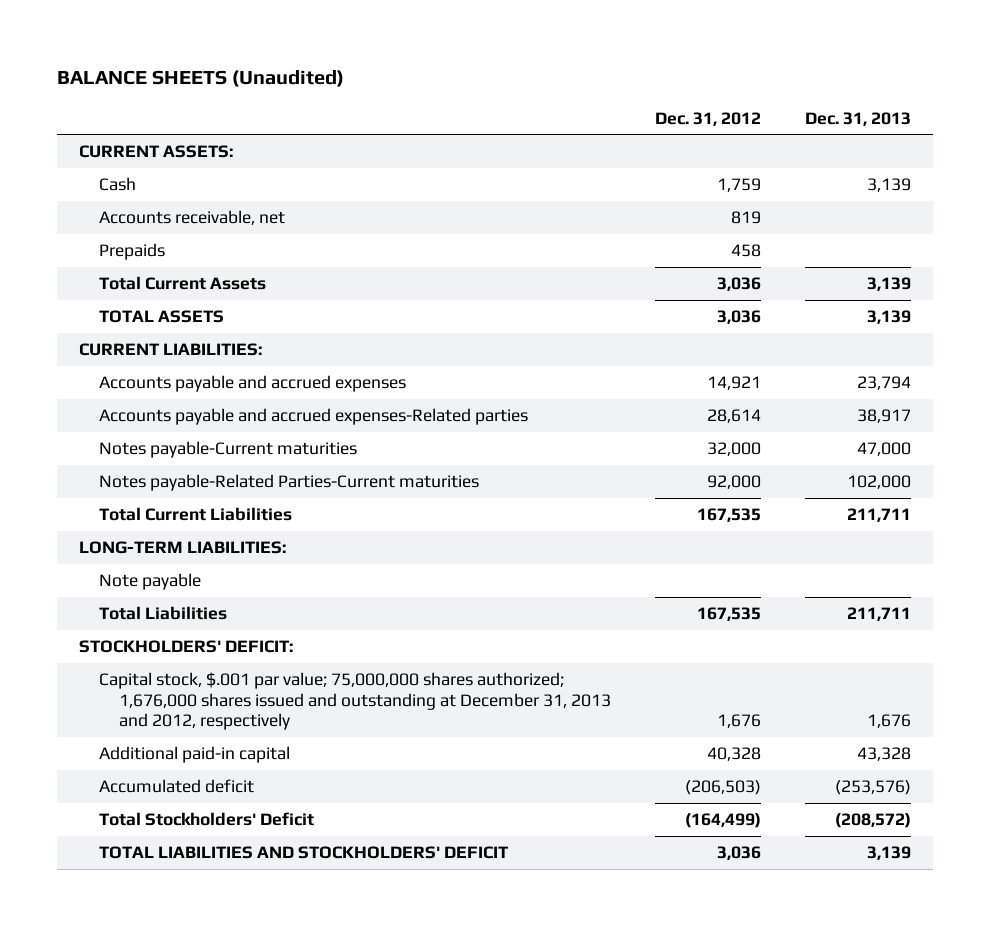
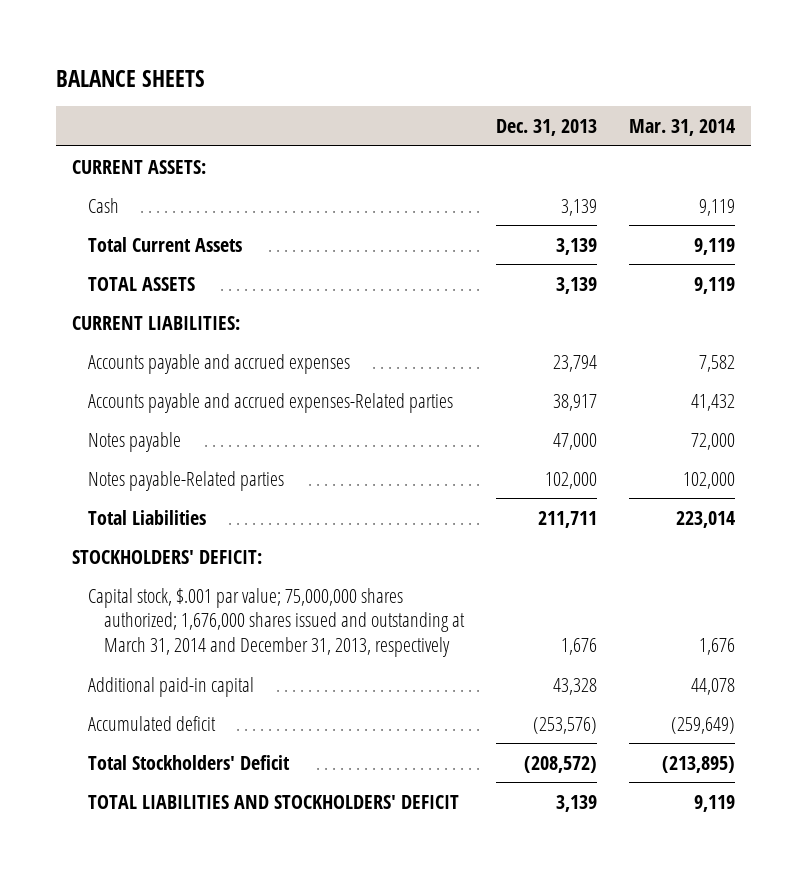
[56,70,344,88] BALANCE SHEETS (Unaudited) -> [55,69,205,87] BALANCE SHEETS
[654,111,761,126] Dec. 31, 2012 -> none
none -> [629,119,736,137] Mar. 31, 2014
[98,210,285,226] Accounts receivable, net -> none
[98,243,165,261] Prepaids -> none
[98,507,292,522] Total Current Liabilities -> none
[78,541,286,555] LONG-TERM LIABILITIES: -> none
[98,573,201,591] Note payable -> none
[98,441,357,459] Notes payable-Current maturities -> [88,431,182,452] Notes payable
[98,474,479,492] Notes payable-Related Parties-Current maturities -> [88,470,285,491] Notes payable-Related parties
[98,672,611,731] Capital stock, $.001 par value; 75,000,000 shares authorized; 1,676,000 shares issued and outstanding at December 31, 2013 and 2012, respectively -> [88,587,466,657] Capital stock, $.001 par value; 75,000,000 shares authorized; 1,676,000 shares issued and outstanding at March 31, 2014 and December 31, 2013, respectively

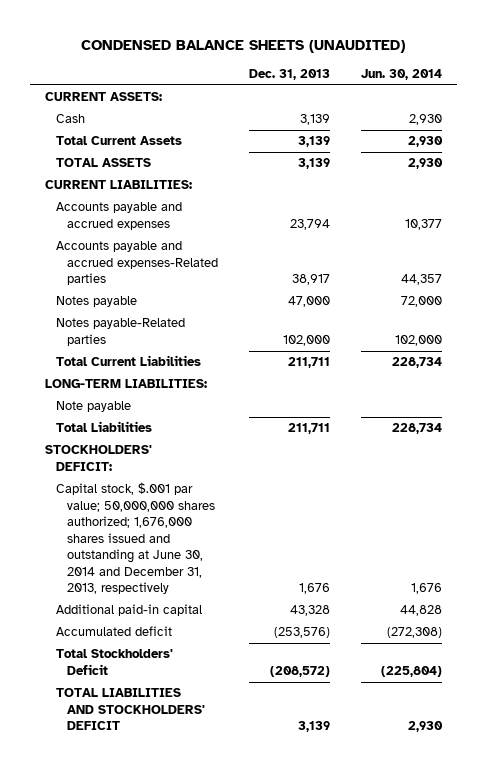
[55,69,205,87] BALANCE SHEETS -> [81,39,406,53] CONDENSED BALANCE SHEETS (UNAUDITED)
[629,119,736,137] Mar. 31, 2014 -> none
none -> [360,68,442,80] Jun. 30, 2014
none -> [56,355,202,367] Total Current Liabilities
none -> [45,379,208,389] LONG-TERM LIABILITIES:
none -> [56,401,132,413] Note payable
[88,587,466,657] Capital stock, $.001 par value; 75,000,000 shares authorized; 1,676,000 shares issued and outstanding at March 31, 2014 and December 31, 2013, respectively -> [56,482,216,595] Capital stock, $.001 par value; 50,000,000 shares authorized; 1,676,000 shares issued and outstanding at June 30, 2014 and December 31, 2013, respectively

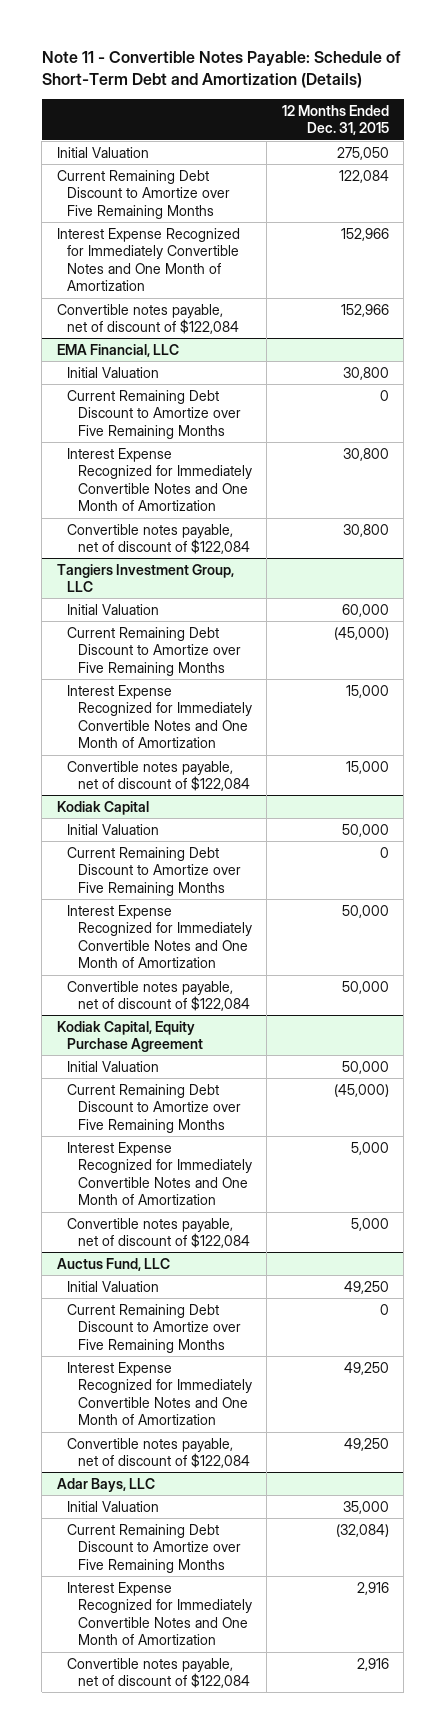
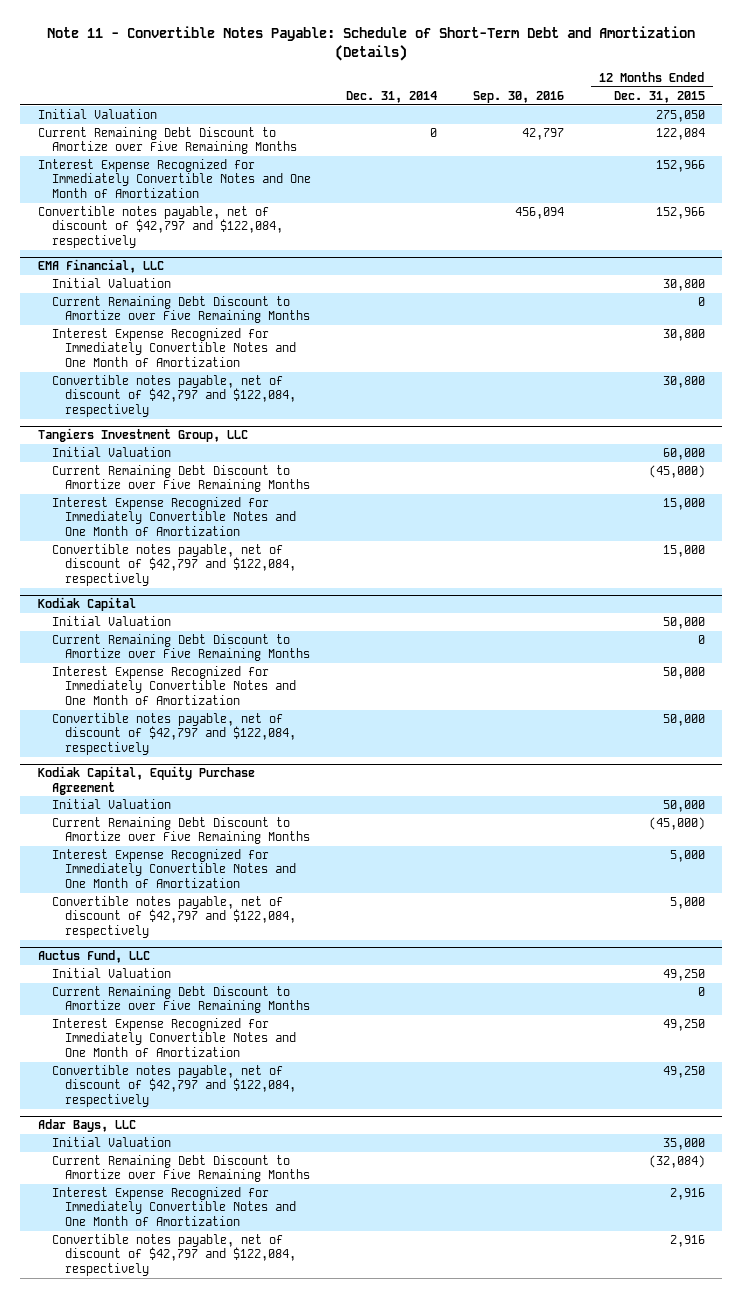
none -> [346,91,438,104] Dec. 31, 2014
none -> [472,91,564,104] Sep. 30, 2016
[56,303,240,335] Convertible notes payable, net of discount of $122,084 -> [37,206,283,248] Convertible notes payable, net of discount of $42,797 and $122,084, respectively
[67,523,250,555] Convertible notes payable, net of discount of $122,084 -> [51,375,297,417] Convertible notes payable, net of discount of $42,797 and $122,084, respectively
[67,760,250,792] Convertible notes payable, net of discount of $122,084 -> [51,544,297,586] Convertible notes payable, net of discount of $42,797 and $122,084, respectively
[67,980,250,1012] Convertible notes payable, net of discount of $122,084 -> [51,713,297,755] Convertible notes payable, net of discount of $42,797 and $122,084, respectively
[67,1217,250,1249] Convertible notes payable, net of discount of $122,084 -> [51,896,297,938] Convertible notes payable, net of discount of $42,797 and $122,084, respectively
[67,1437,250,1469] Convertible notes payable, net of discount of $122,084 -> [51,1065,297,1107] Convertible notes payable, net of discount of $42,797 and $122,084, respectively
[67,1657,250,1689] Convertible notes payable, net of discount of $122,084 -> [51,1234,297,1276] Convertible notes payable, net of discount of $42,797 and $122,084, respectively

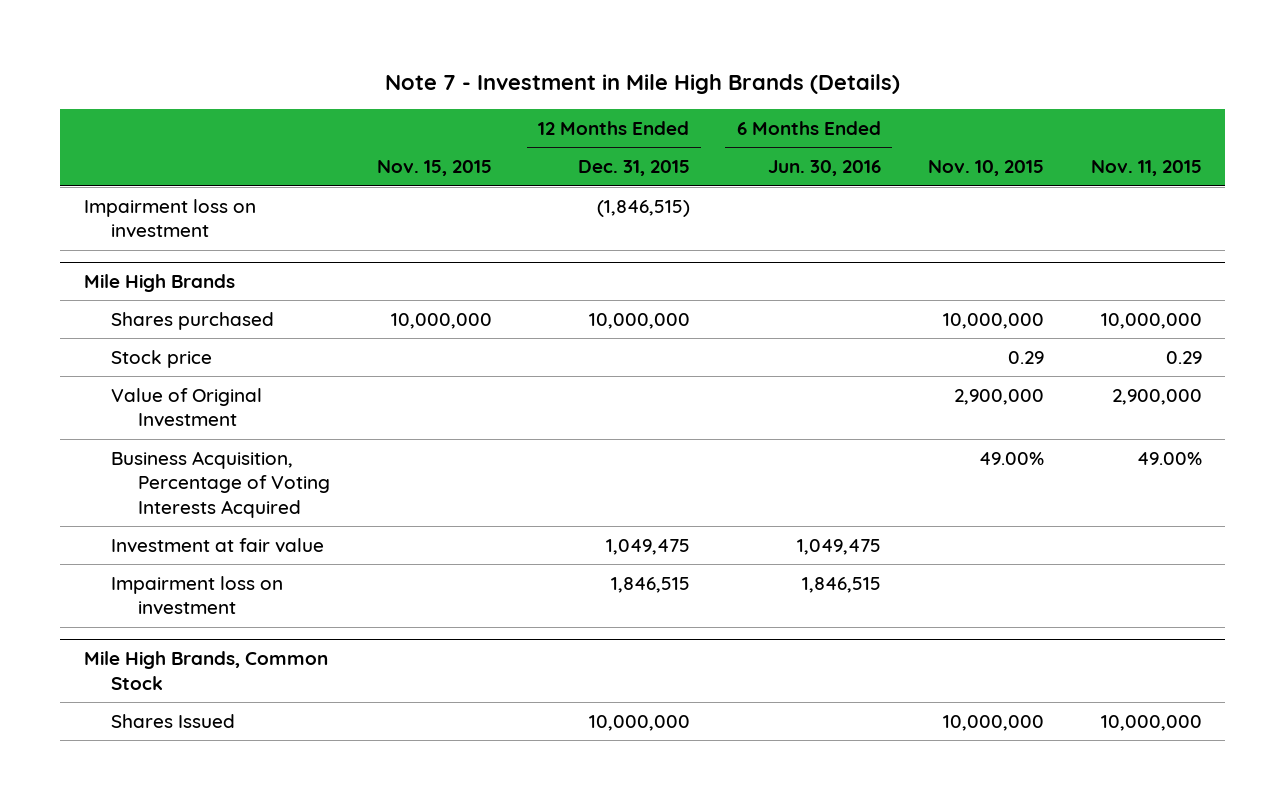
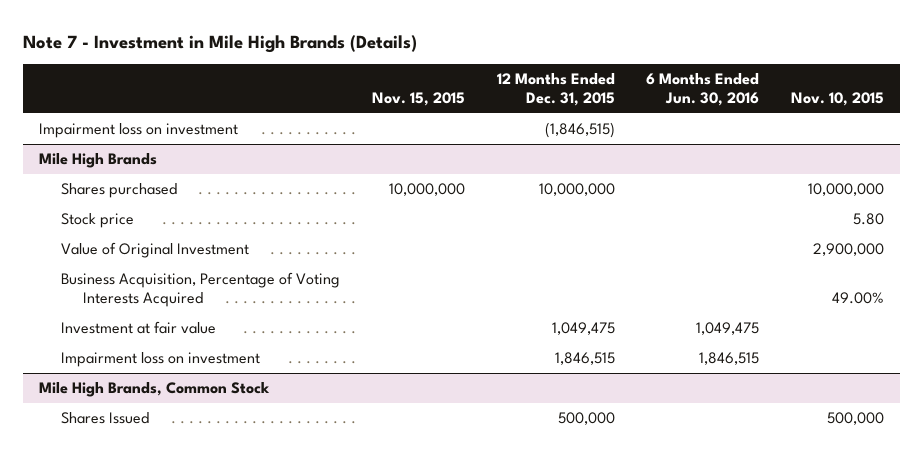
[1090,160,1202,177] Nov. 11, 2015 -> none
[1007,350,1044,364] 0.29 -> [853,213,885,226] 5.80
[588,714,690,731] 10,000,000 -> [557,412,615,426] 500,000
[942,714,1044,731] 10,000,000 -> [827,412,885,426] 500,000

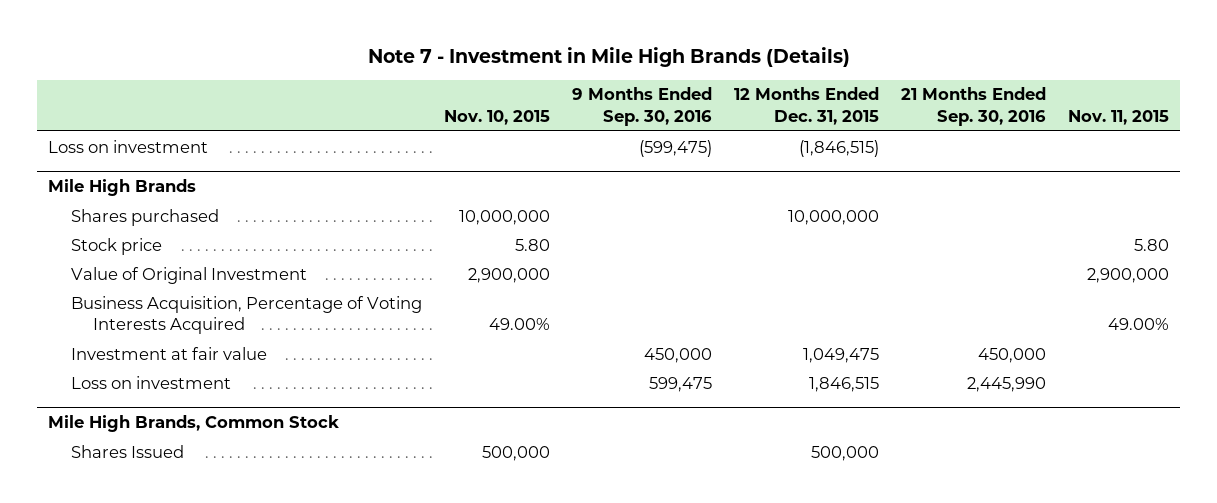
[371,92,465,107] Nov. 15, 2015 -> none
[646,73,760,107] 6 Months Ended Jun. 30, 2016 -> none
none -> [571,87,712,126] 9 Months Ended Sep. 30, 2016
none -> [900,87,1046,126] 21 Months Ended Sep. 30, 2016
none -> [1067,109,1169,125] Nov. 11, 2015
[38,123,238,139] Impairment loss on investment -> [48,139,209,153] Loss on investment
[61,352,261,368] Impairment loss on investment -> [70,375,231,389] Loss on investment

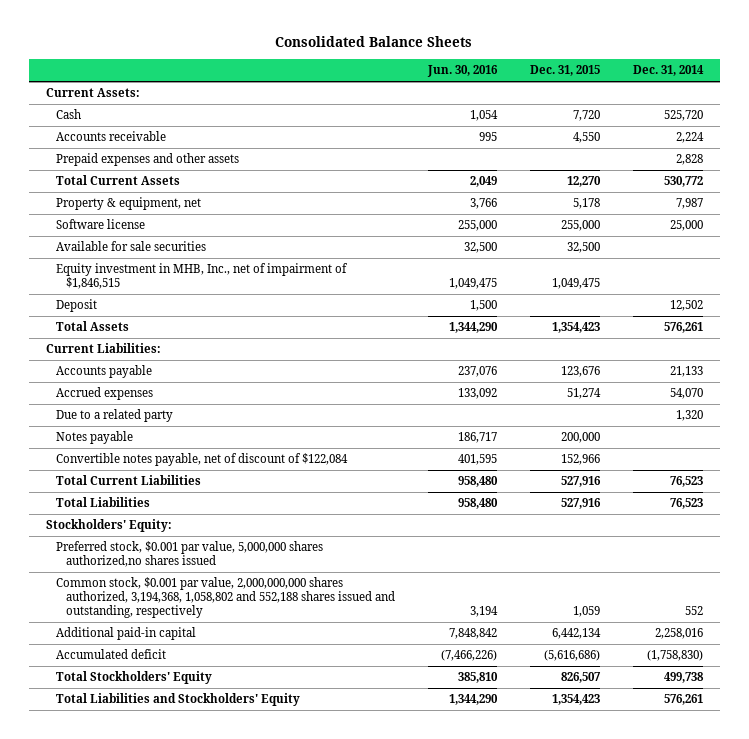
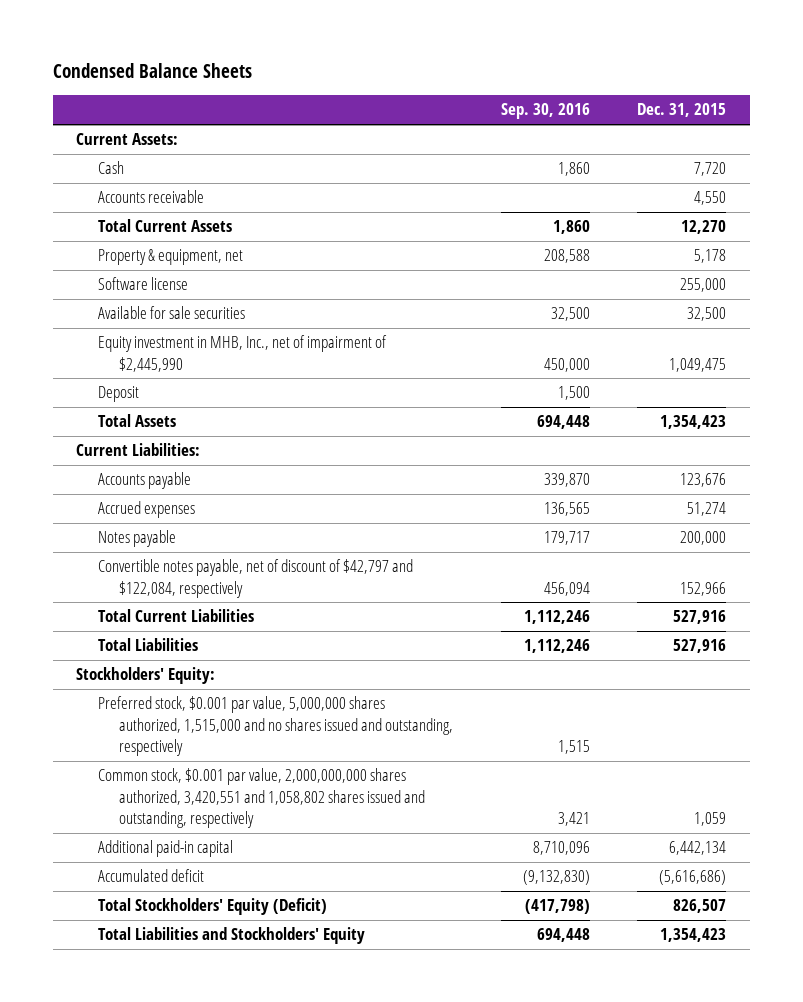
[275,36,473,48] Consolidated Balance Sheets -> [52,63,252,79] Condensed Balance Sheets
[427,65,499,78] Jun. 30, 2016 -> none
[633,65,705,77] Dec. 31, 2014 -> none
none -> [500,103,590,120] Sep. 30, 2016
[55,153,239,167] Prepaid expenses and other assets -> none
[55,263,348,290] Equity investment in MHB, Inc., net of impairment of $1,846,515 -> [97,335,387,372] Equity investment in MHB, Inc., net of impairment of $2,445,990
[55,409,173,423] Due to a related party -> none
[55,453,348,467] Convertible notes payable, net of discount of $122,084 -> [97,559,413,598] Convertible notes payable, net of discount of $42,797 and $122,084, respectively
[55,541,323,568] Preferred stock, $0.001 par value, 5,000,000 shares authorized,no shares issued -> [97,696,454,756] Preferred stock, $0.001 par value, 5,000,000 shares authorized, 1,515,000 and no shares issued and outstanding, respectively
[55,577,396,619] Common stock, $0.001 par value, 2,000,000,000 shares authorized, 3,194,368, 1,058,802 and 552,188 shares issued and outstanding, respectively -> [97,768,426,828] Common stock, $0.001 par value, 2,000,000,000 shares authorized, 3,420,551 and 1,058,802 shares issued and outstanding, respectively
[55,671,212,685] Total Stockholders' Equity -> [97,898,327,916] Total Stockholders' Equity (Deficit)

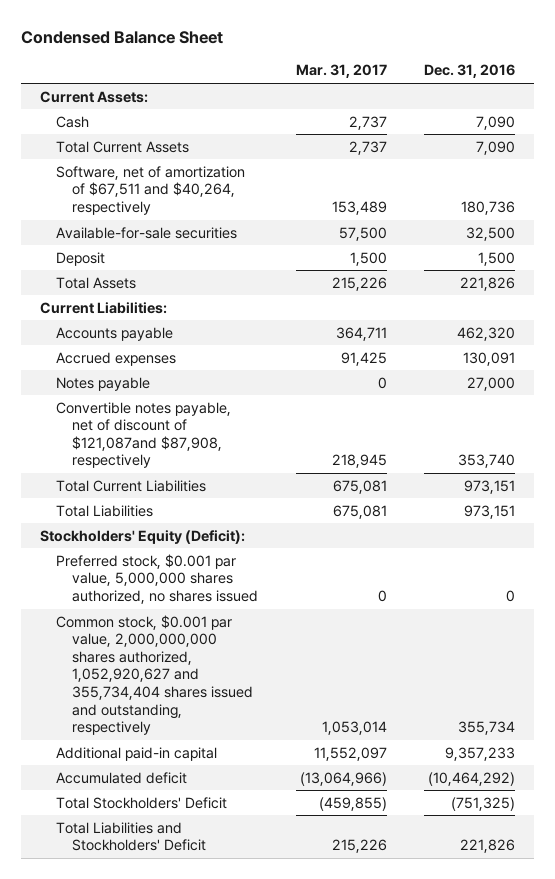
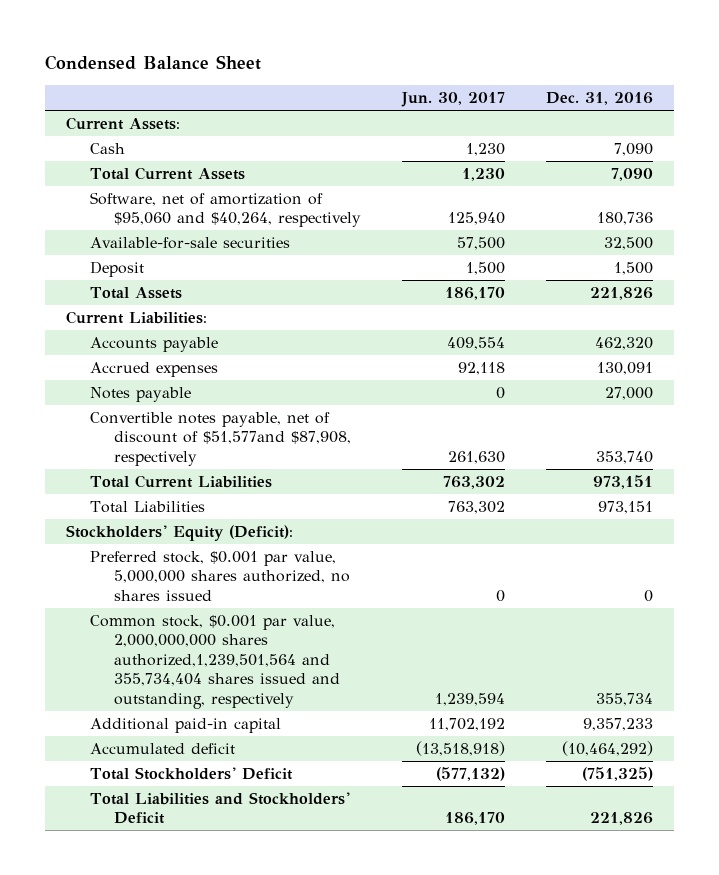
[295,64,387,79] Mar. 31, 2017 -> none
none -> [401,92,506,108] Jun. 30, 2017
[56,165,246,215] Software, net of amortization of $67,511 and $40,264, respectively -> [89,191,362,228] Software, net of amortization of $95,060 and $40,264, respectively
[56,401,232,469] Convertible notes payable, net of discount of $121,087and $87,908, respectively -> [89,411,352,466] Convertible notes payable, net of discount of $51,577and $87,908, respectively
[56,614,254,736] Common stock, $0.001 par value, 2,000,000,000 shares authorized, 1,052,920,627 and 355,734,404 shares issued and outstanding, respectively -> [89,614,341,710] Common stock, $0.001 par value, 2,000,000,000 shares authorized,1,239,501,564 and 355,734,404 shares issued and outstanding, respectively

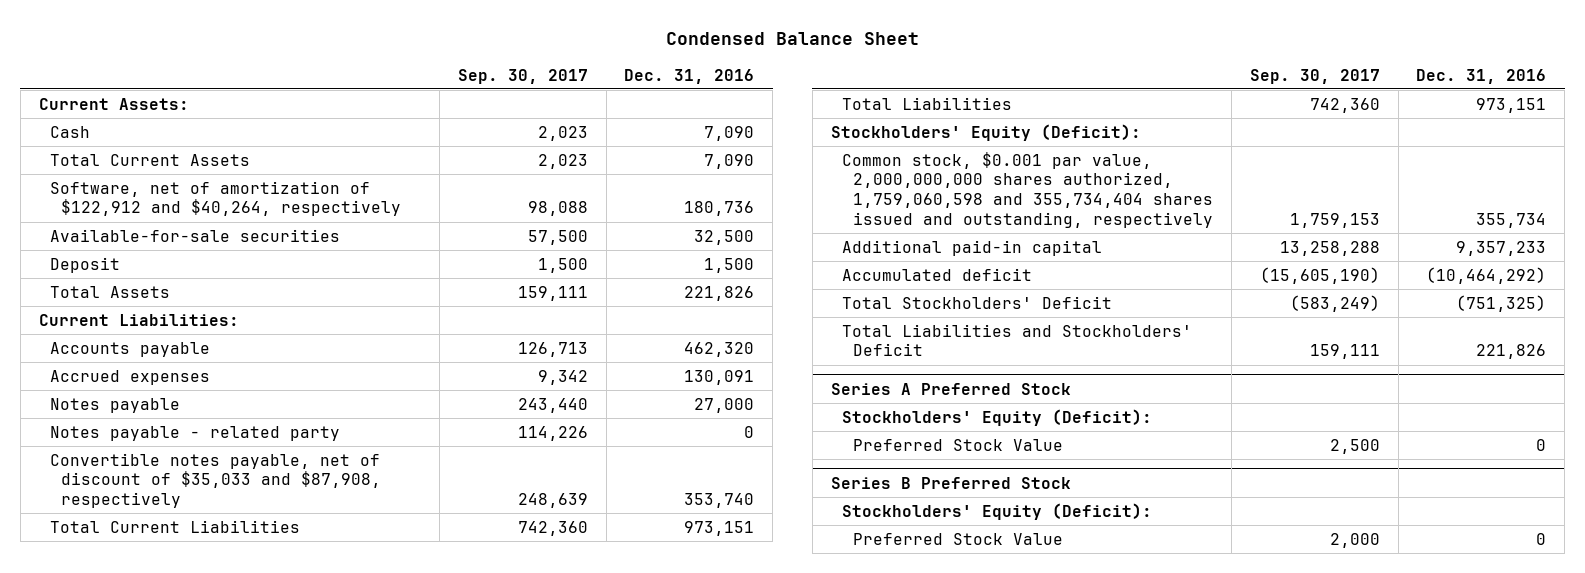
[401,92,506,108] Jun. 30, 2017 -> none
none -> [457,68,588,84] Sep. 30, 2017
[89,191,362,228] Software, net of amortization of $95,060 and $40,264, respectively -> [49,180,402,217] Software, net of amortization of $122,912 and $40,264, respectively
none -> [49,425,340,441] Notes payable - related party
[89,411,352,466] Convertible notes payable, net of discount of $51,577and $87,908, respectively -> [49,452,382,509] Convertible notes payable, net of discount of $35,033 and $87,908, respectively
[89,550,351,601] Preferred stock, $0.001 par value, 5,000,000 shares authorized, no shares issued -> none
[89,614,341,710] Common stock, $0.001 par value, 2,000,000,000 shares authorized,1,239,501,564 and 355,734,404 shares issued and outstanding, respectively -> [841,151,1214,228] Common stock, $0.001 par value, 2,000,000,000 shares authorized, 1,759,060,598 and 355,734,404 shares issued and outstanding, respectively
none -> [830,382,1071,395] Series A Preferred Stock
none -> [841,408,1152,426] Stockholders' Equity (Deficit):
none -> [853,438,1064,451] Preferred Stock Value
none -> [830,476,1071,489] Series B Preferred Stock
none -> [841,502,1152,520] Stockholders' Equity (Deficit):
none -> [853,532,1064,545] Preferred Stock Value

